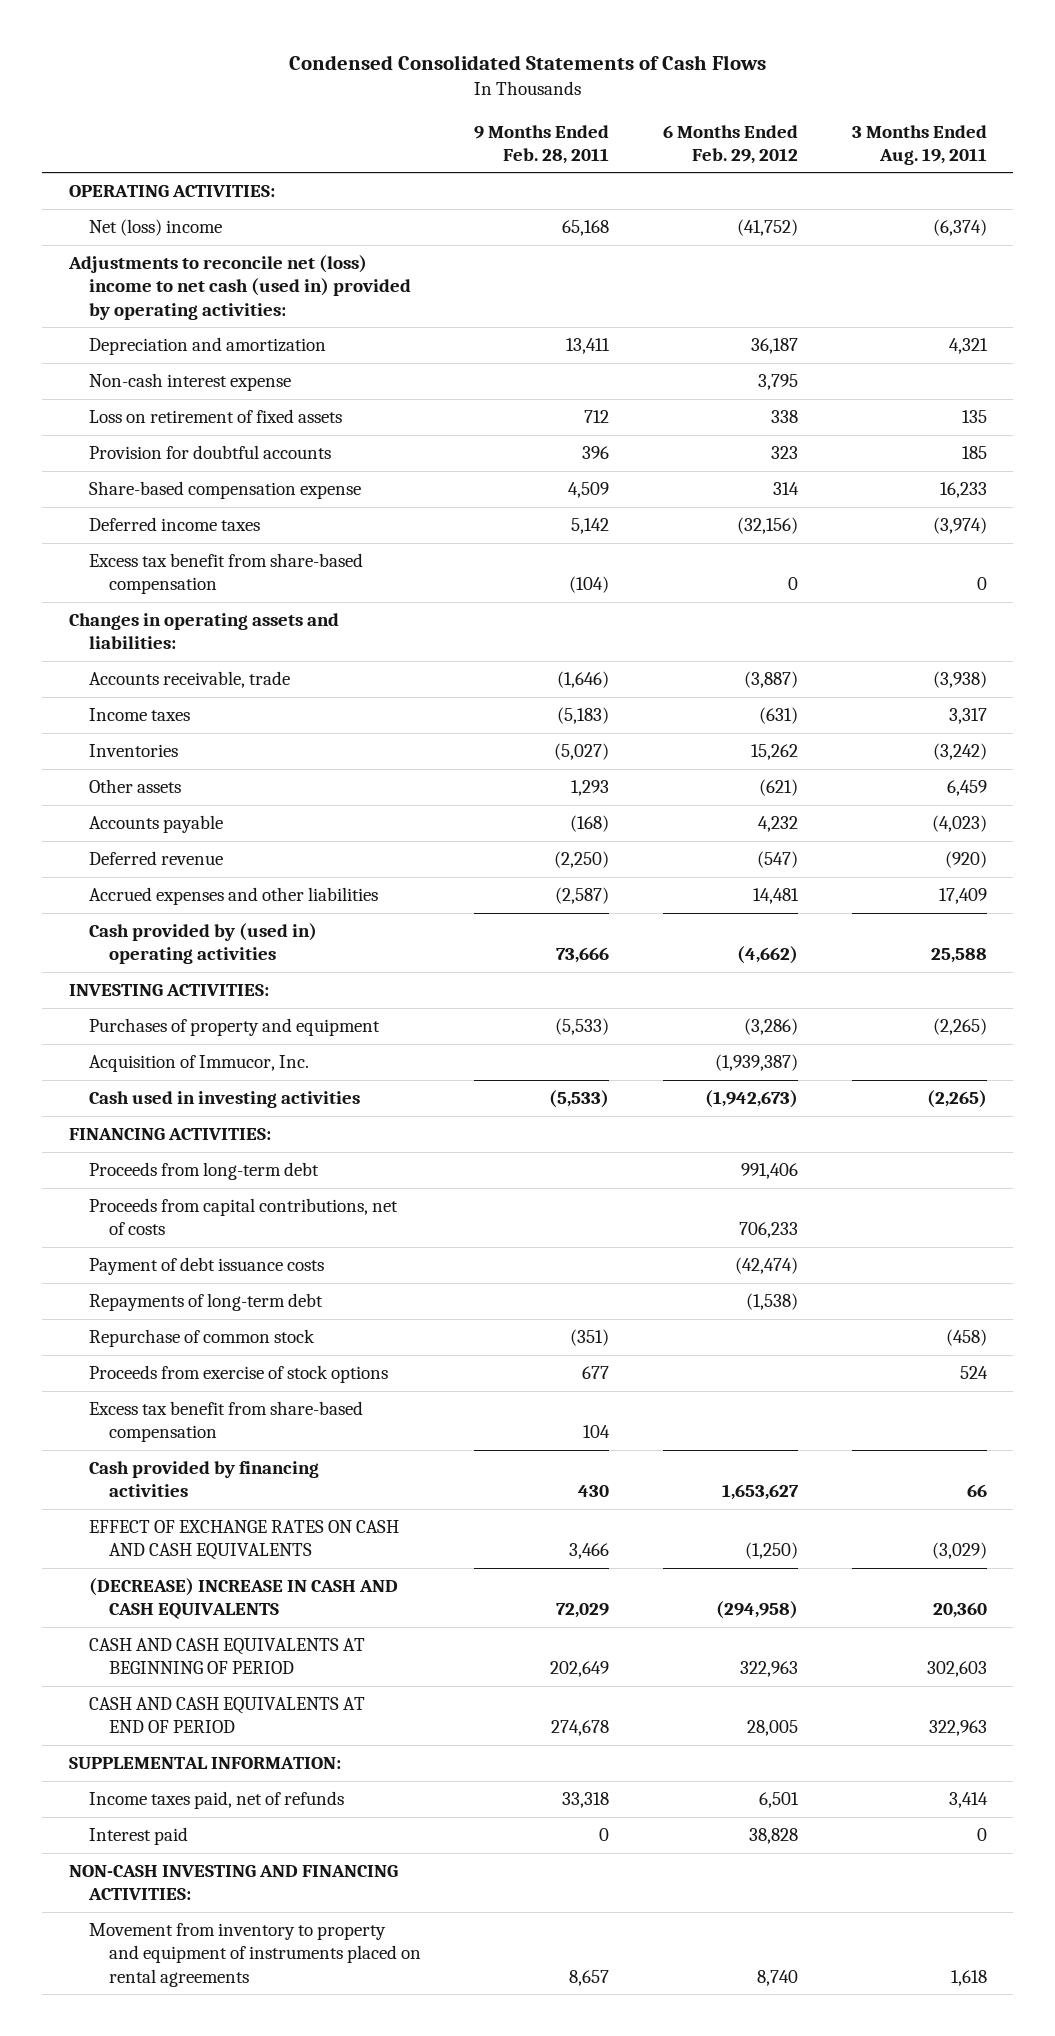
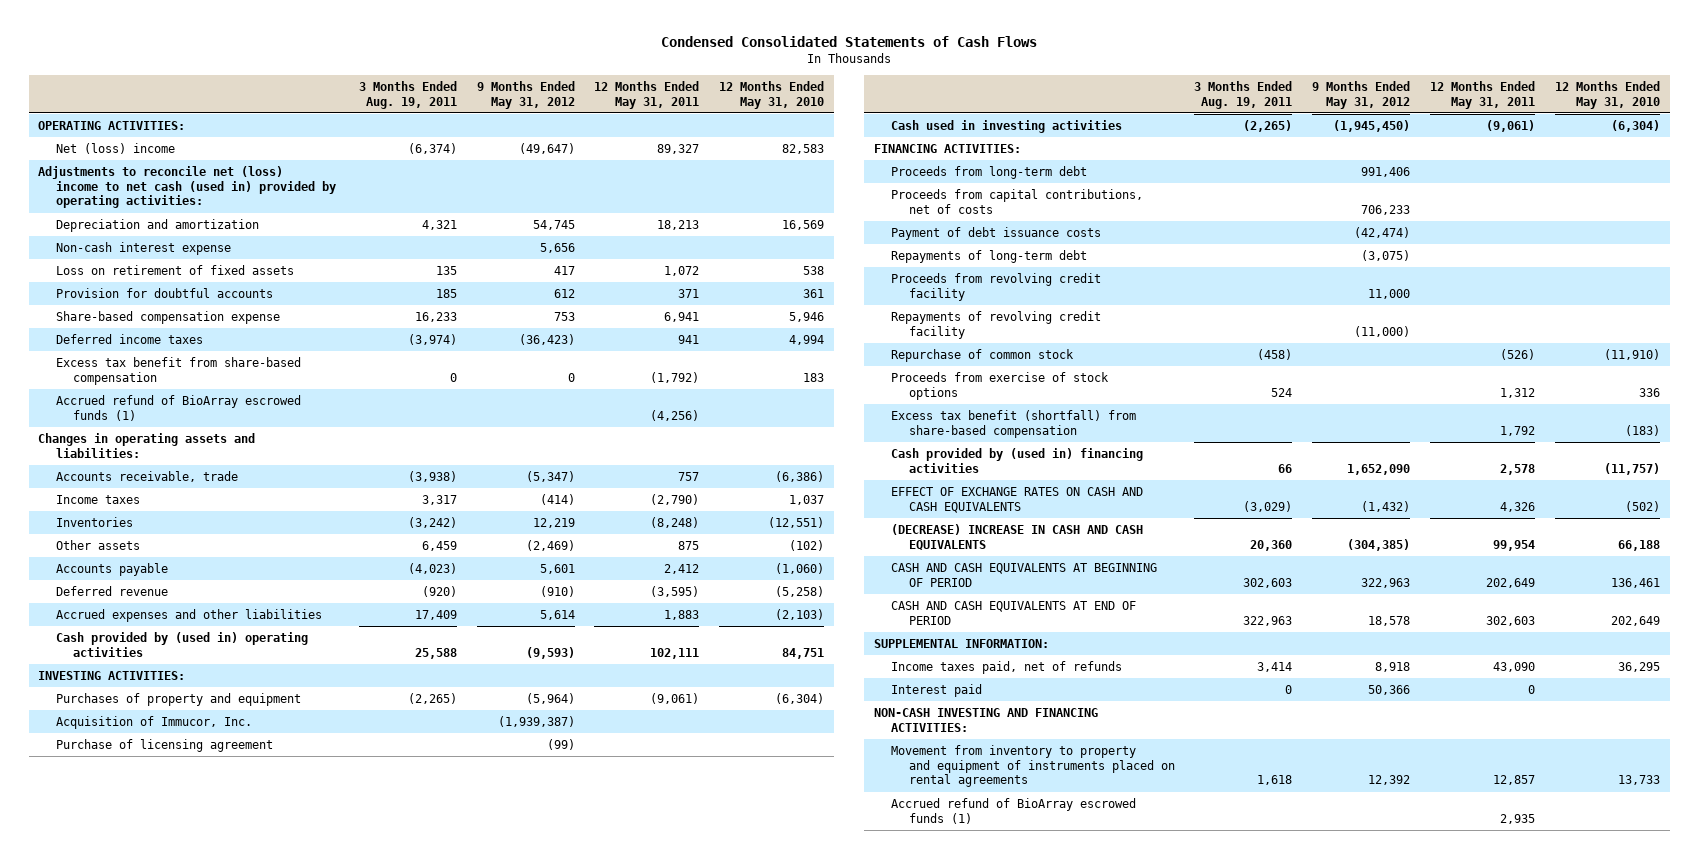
[474,124,610,164] 9 Months Ended Feb. 28, 2011 -> none
[662,124,798,164] 6 Months Ended Feb. 29, 2012 -> none
none -> [476,81,575,109] 9 Months Ended May 31, 2012
none -> [594,81,700,109] 12 Months Ended May 31, 2011
none -> [719,81,825,109] 12 Months Ended May 31, 2010
none -> [55,394,301,421] Accrued refund of BioArray escrowed funds (1)
none -> [55,738,273,752] Purchase of licensing agreement
none -> [891,272,1102,301] Proceeds from revolving credit facility
none -> [891,310,1102,339] Repayments of revolving credit facility
[88,1401,363,1443] Excess tax benefit from share-based compensation -> [891,409,1137,438] Excess tax benefit (shortfall) from share-based compensation
[88,1461,319,1498] Cash provided by financing activities -> [891,447,1144,473] Cash provided by (used in) financing activities
none -> [891,797,1137,824] Accrued refund of BioArray escrowed funds (1)

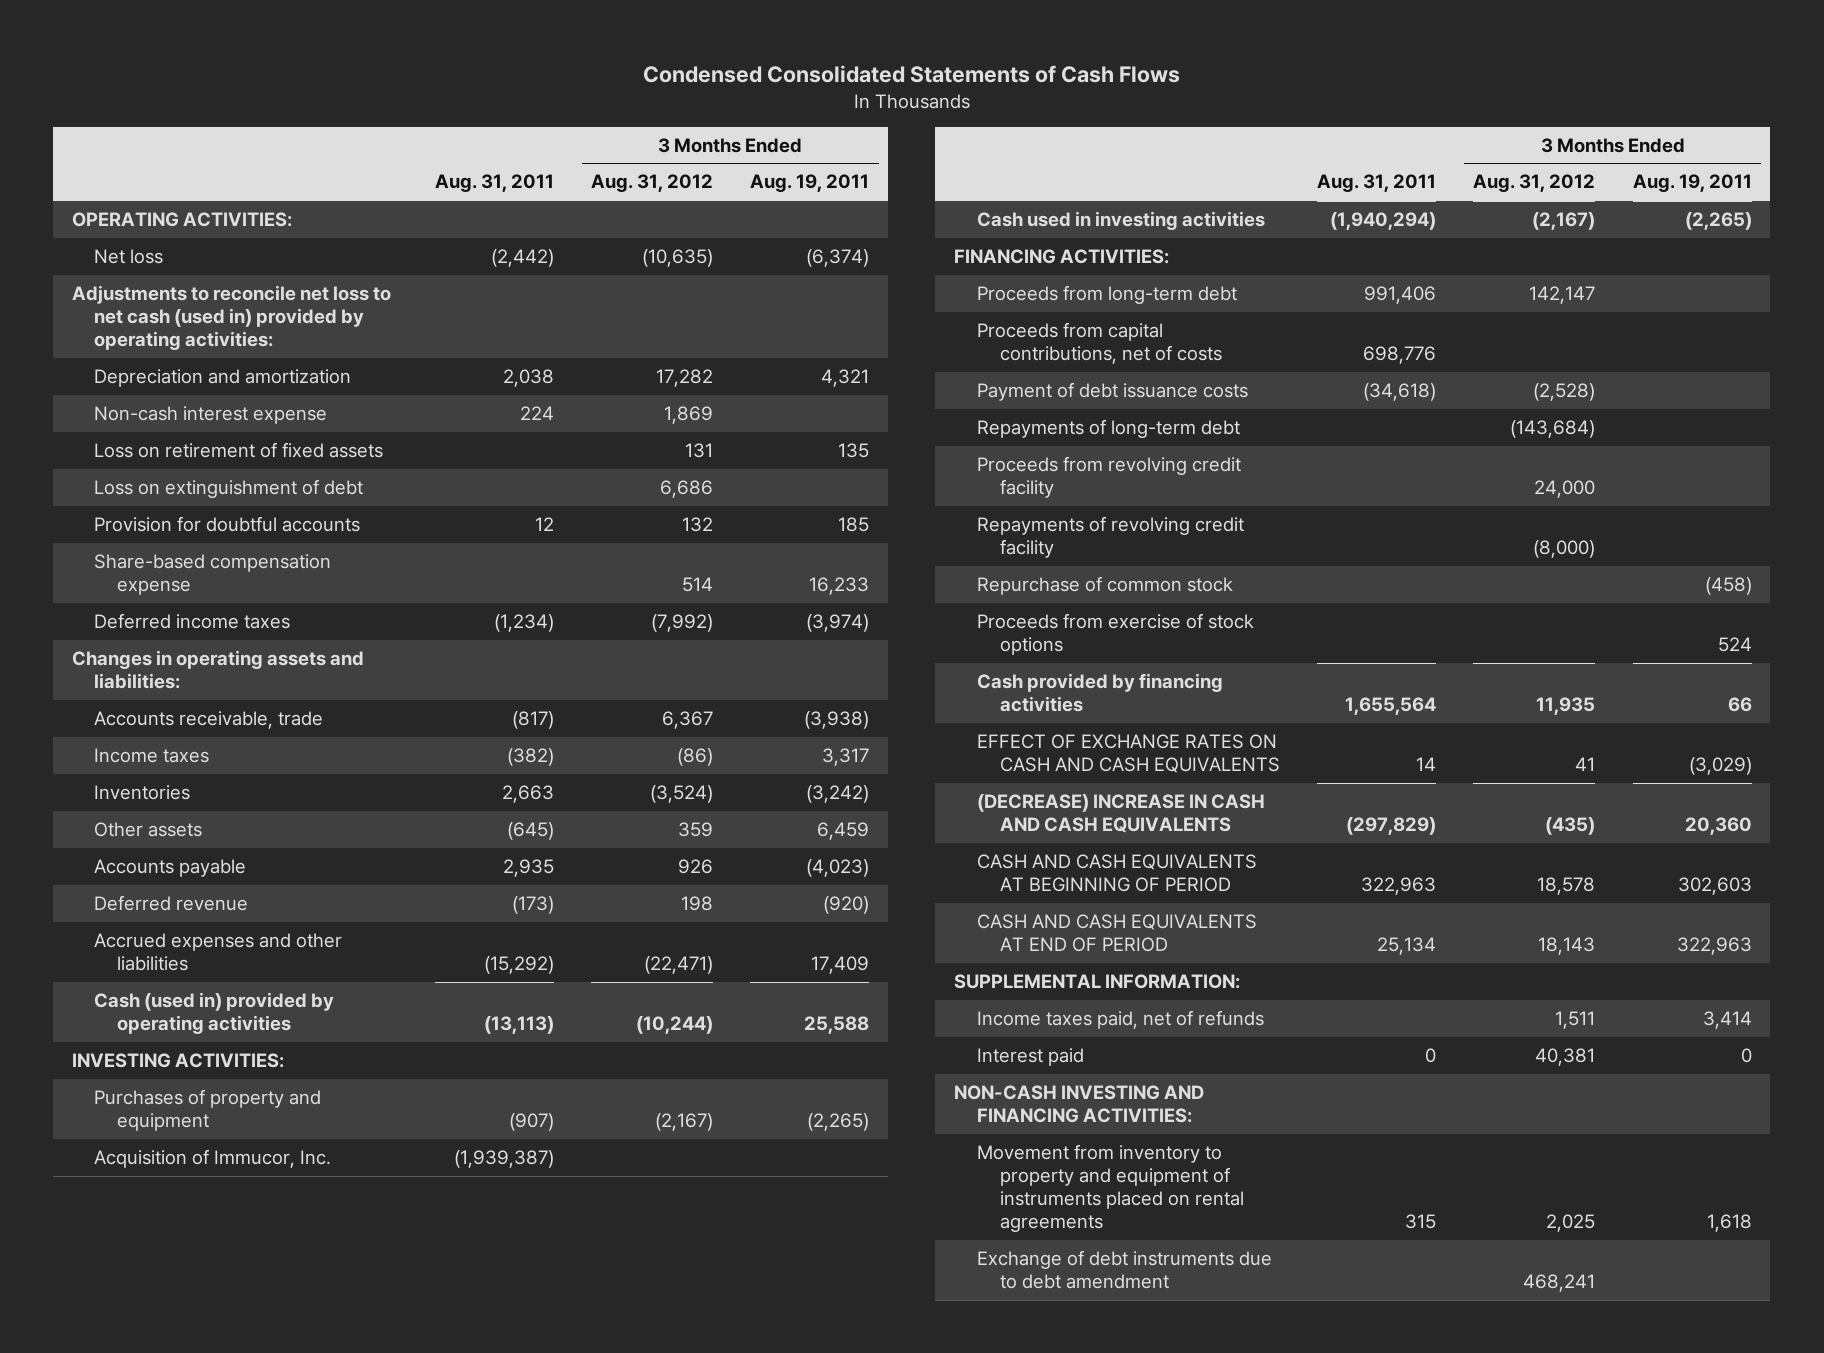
[476,81,575,109] 9 Months Ended May 31, 2012 -> none
[594,81,700,109] 12 Months Ended May 31, 2011 -> none
[719,81,825,109] 12 Months Ended May 31, 2010 -> none
none -> [434,174,554,193] Aug. 31, 2011
none -> [590,174,713,193] Aug. 31, 2012
[55,142,175,154] Net (loss) income -> [94,248,164,264] Net loss
[38,165,336,209] Adjustments to reconcile net (loss) income to net cash (used in) provided by operating activities: -> [71,284,391,351] Adjustments to reconcile net loss to net cash (used in) provided by operating activities:
none -> [94,478,364,498] Loss on extinguishment of debt
[55,356,301,385] Excess tax benefit from share-based compensation -> none
[55,394,301,421] Accrued refund of BioArray escrowed funds (1) -> none
[55,631,308,657] Cash provided by (used in) operating activities -> [94,991,335,1035] Cash (used in) provided by operating activities
[55,738,273,752] Purchase of licensing agreement -> none
[891,409,1137,438] Excess tax benefit (shortfall) from share-based compensation -> none
[891,447,1144,473] Cash provided by (used in) financing activities -> [976,672,1223,713] Cash provided by financing activities
[891,797,1137,824] Accrued refund of BioArray escrowed funds (1) -> none
none -> [976,1249,1272,1290] Exchange of debt instruments due to debt amendment

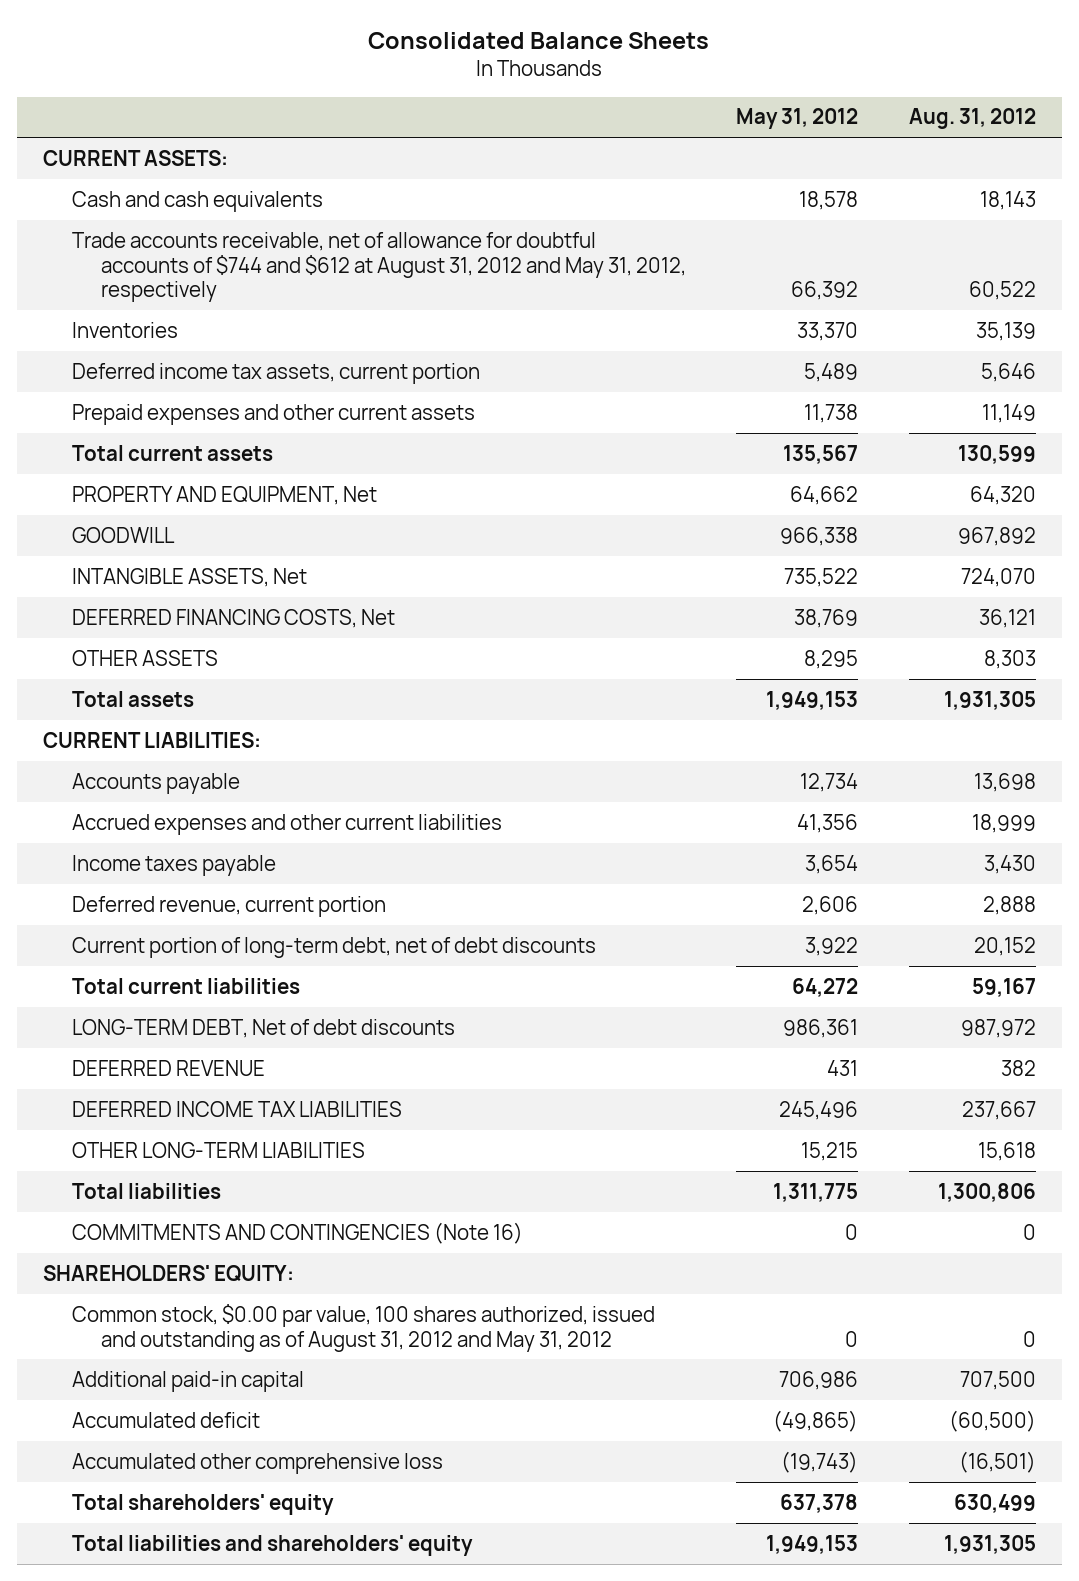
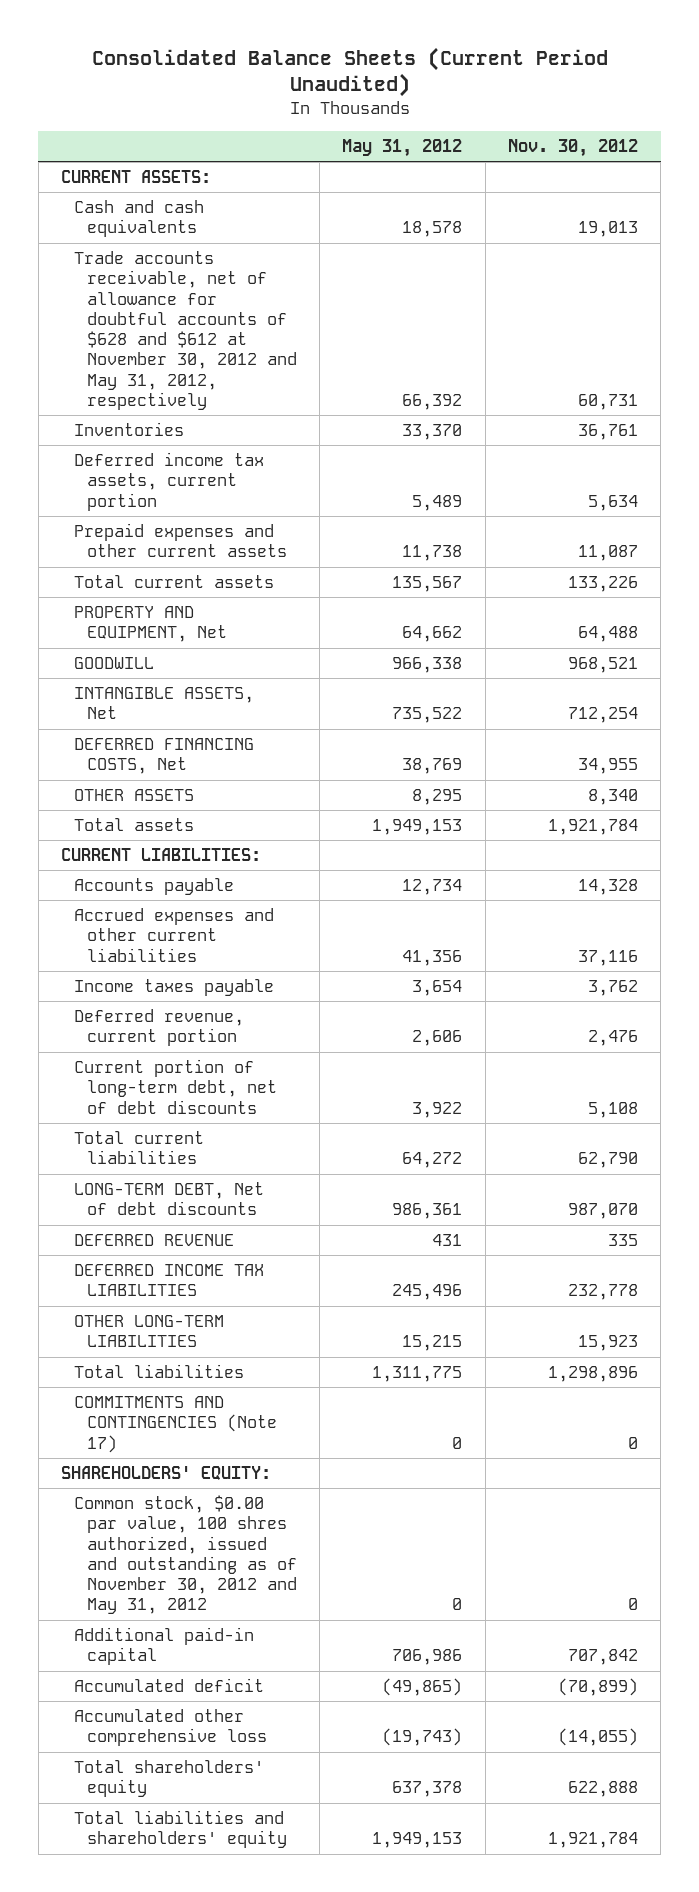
[368,31,710,49] Consolidated Balance Sheets -> [91,46,608,97] Consolidated Balance Sheets (Current Period Unaudited)
[909,108,1037,130] Aug. 31, 2012 -> none
none -> [507,138,638,157] Nov. 30, 2012
[71,231,686,303] Trade accounts receivable, net of allowance for doubtful accounts of $744 and $612 at August 31, 2012 and May 31, 2012, respectively -> [74,251,297,410] Trade accounts receivable, net of allowance for doubtful accounts of $628 and $612 at November 30, 2012 and May 31, 2012, respectively
[71,1221,523,1244] COMMITMENTS AND CONTINGENCIES (Note 16) -> [74,1396,277,1453] COMMITMENTS AND CONTINGENCIES (Note 17)
[71,1303,655,1352] Common stock, $0.00 par value, 100 shares authorized, issued and outstanding as of August 31, 2012 and May 31, 2012 -> [74,1495,297,1615] Common stock, $0.00 par value, 100 shres authorized, issued and outstanding as of November 30, 2012 and May 31, 2012

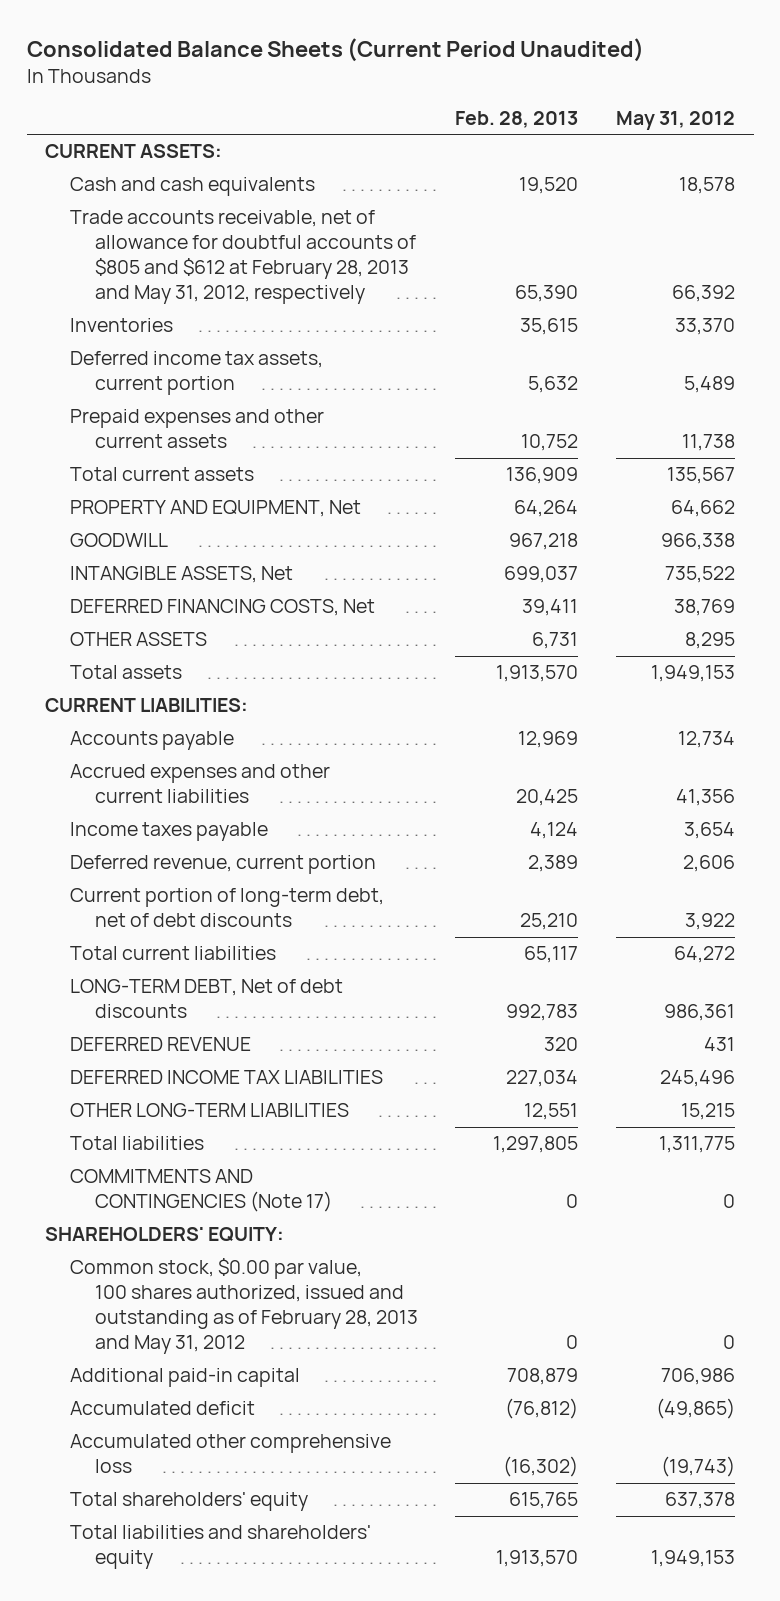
[507,138,638,157] Nov. 30, 2012 -> none
none -> [455,111,579,129] Feb. 28, 2013
[74,251,297,410] Trade accounts receivable, net of allowance for doubtful accounts of $628 and $612 at November 30, 2012 and May 31, 2012, respectively -> [70,210,416,305] Trade accounts receivable, net of allowance for doubtful accounts of $805 and $612 at February 28, 2013 and May 31, 2012, respectively
[74,1495,297,1615] Common stock, $0.00 par value, 100 shres authorized, issued and outstanding as of November 30, 2012 and May 31, 2012 -> [70,1258,418,1355] Common stock, $0.00 par value, 100 shares authorized, issued and outstanding as of February 28, 2013 and May 31, 2012

